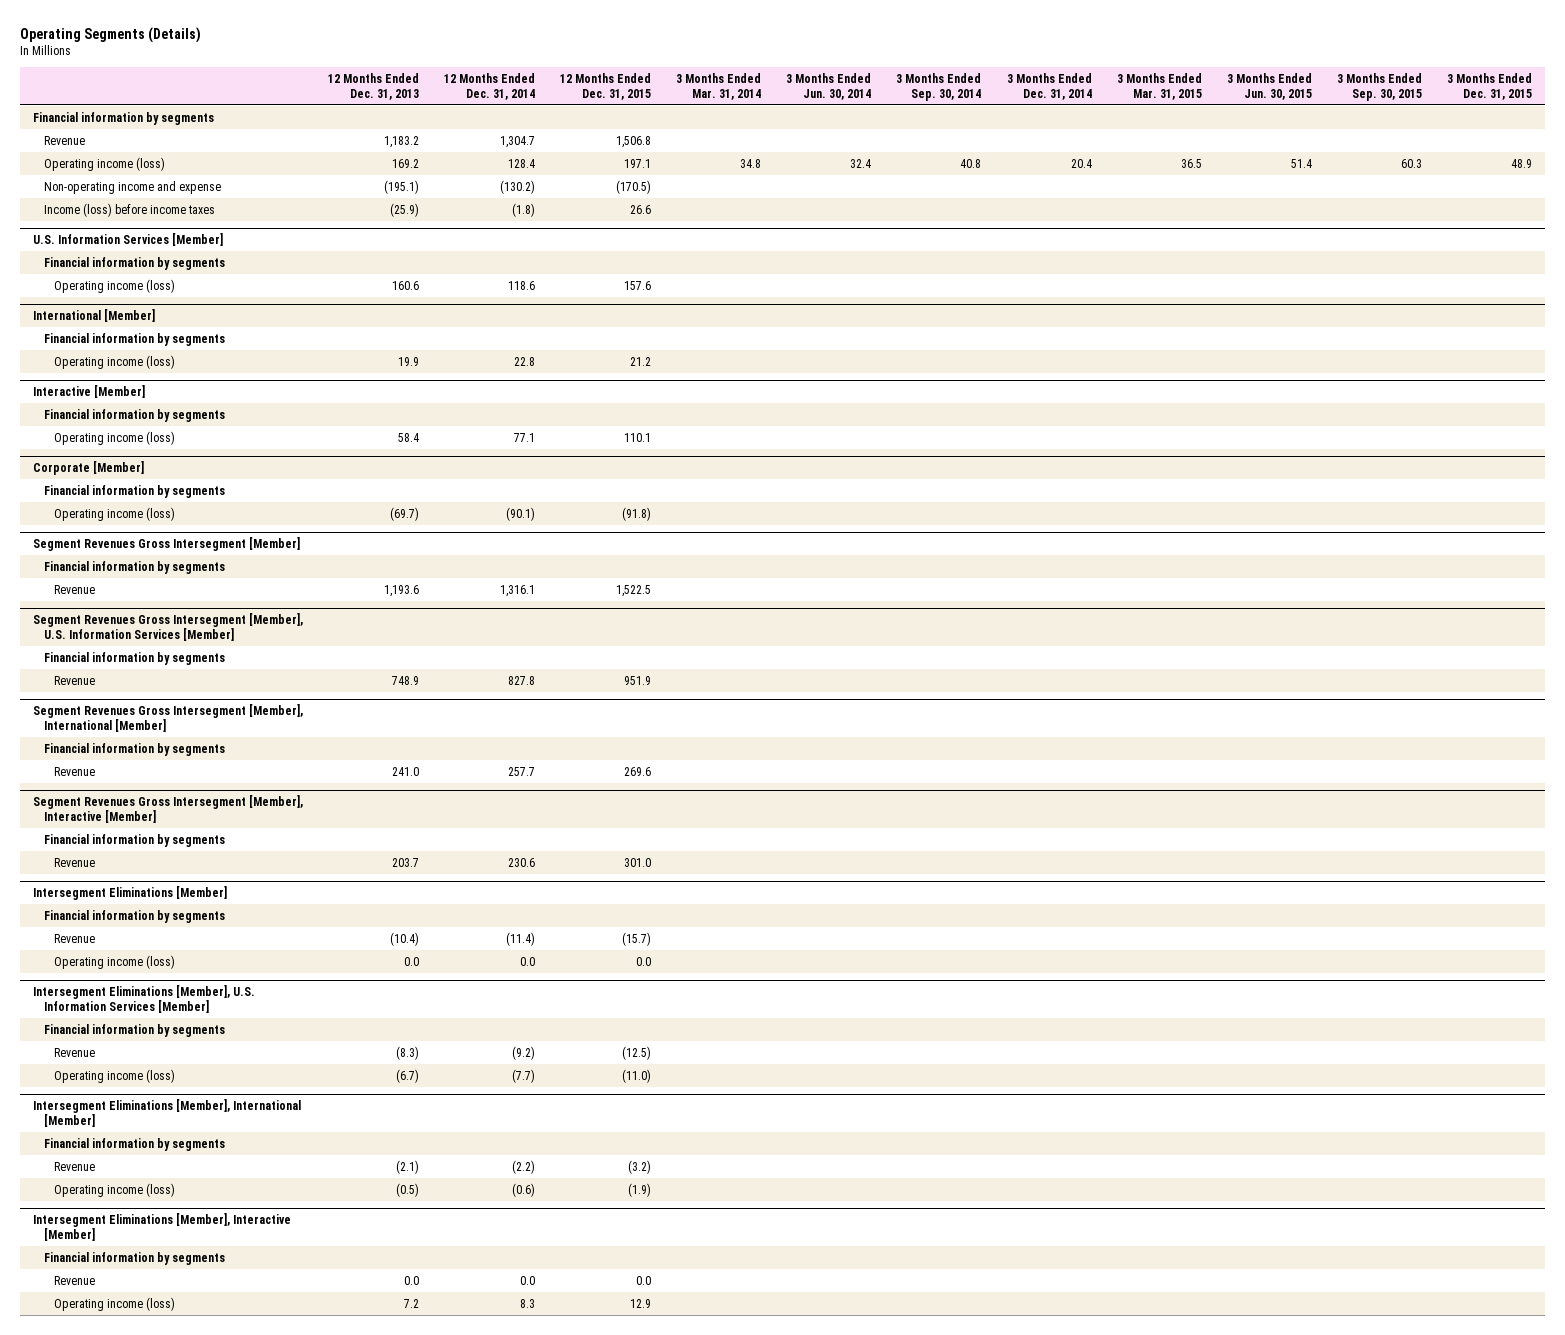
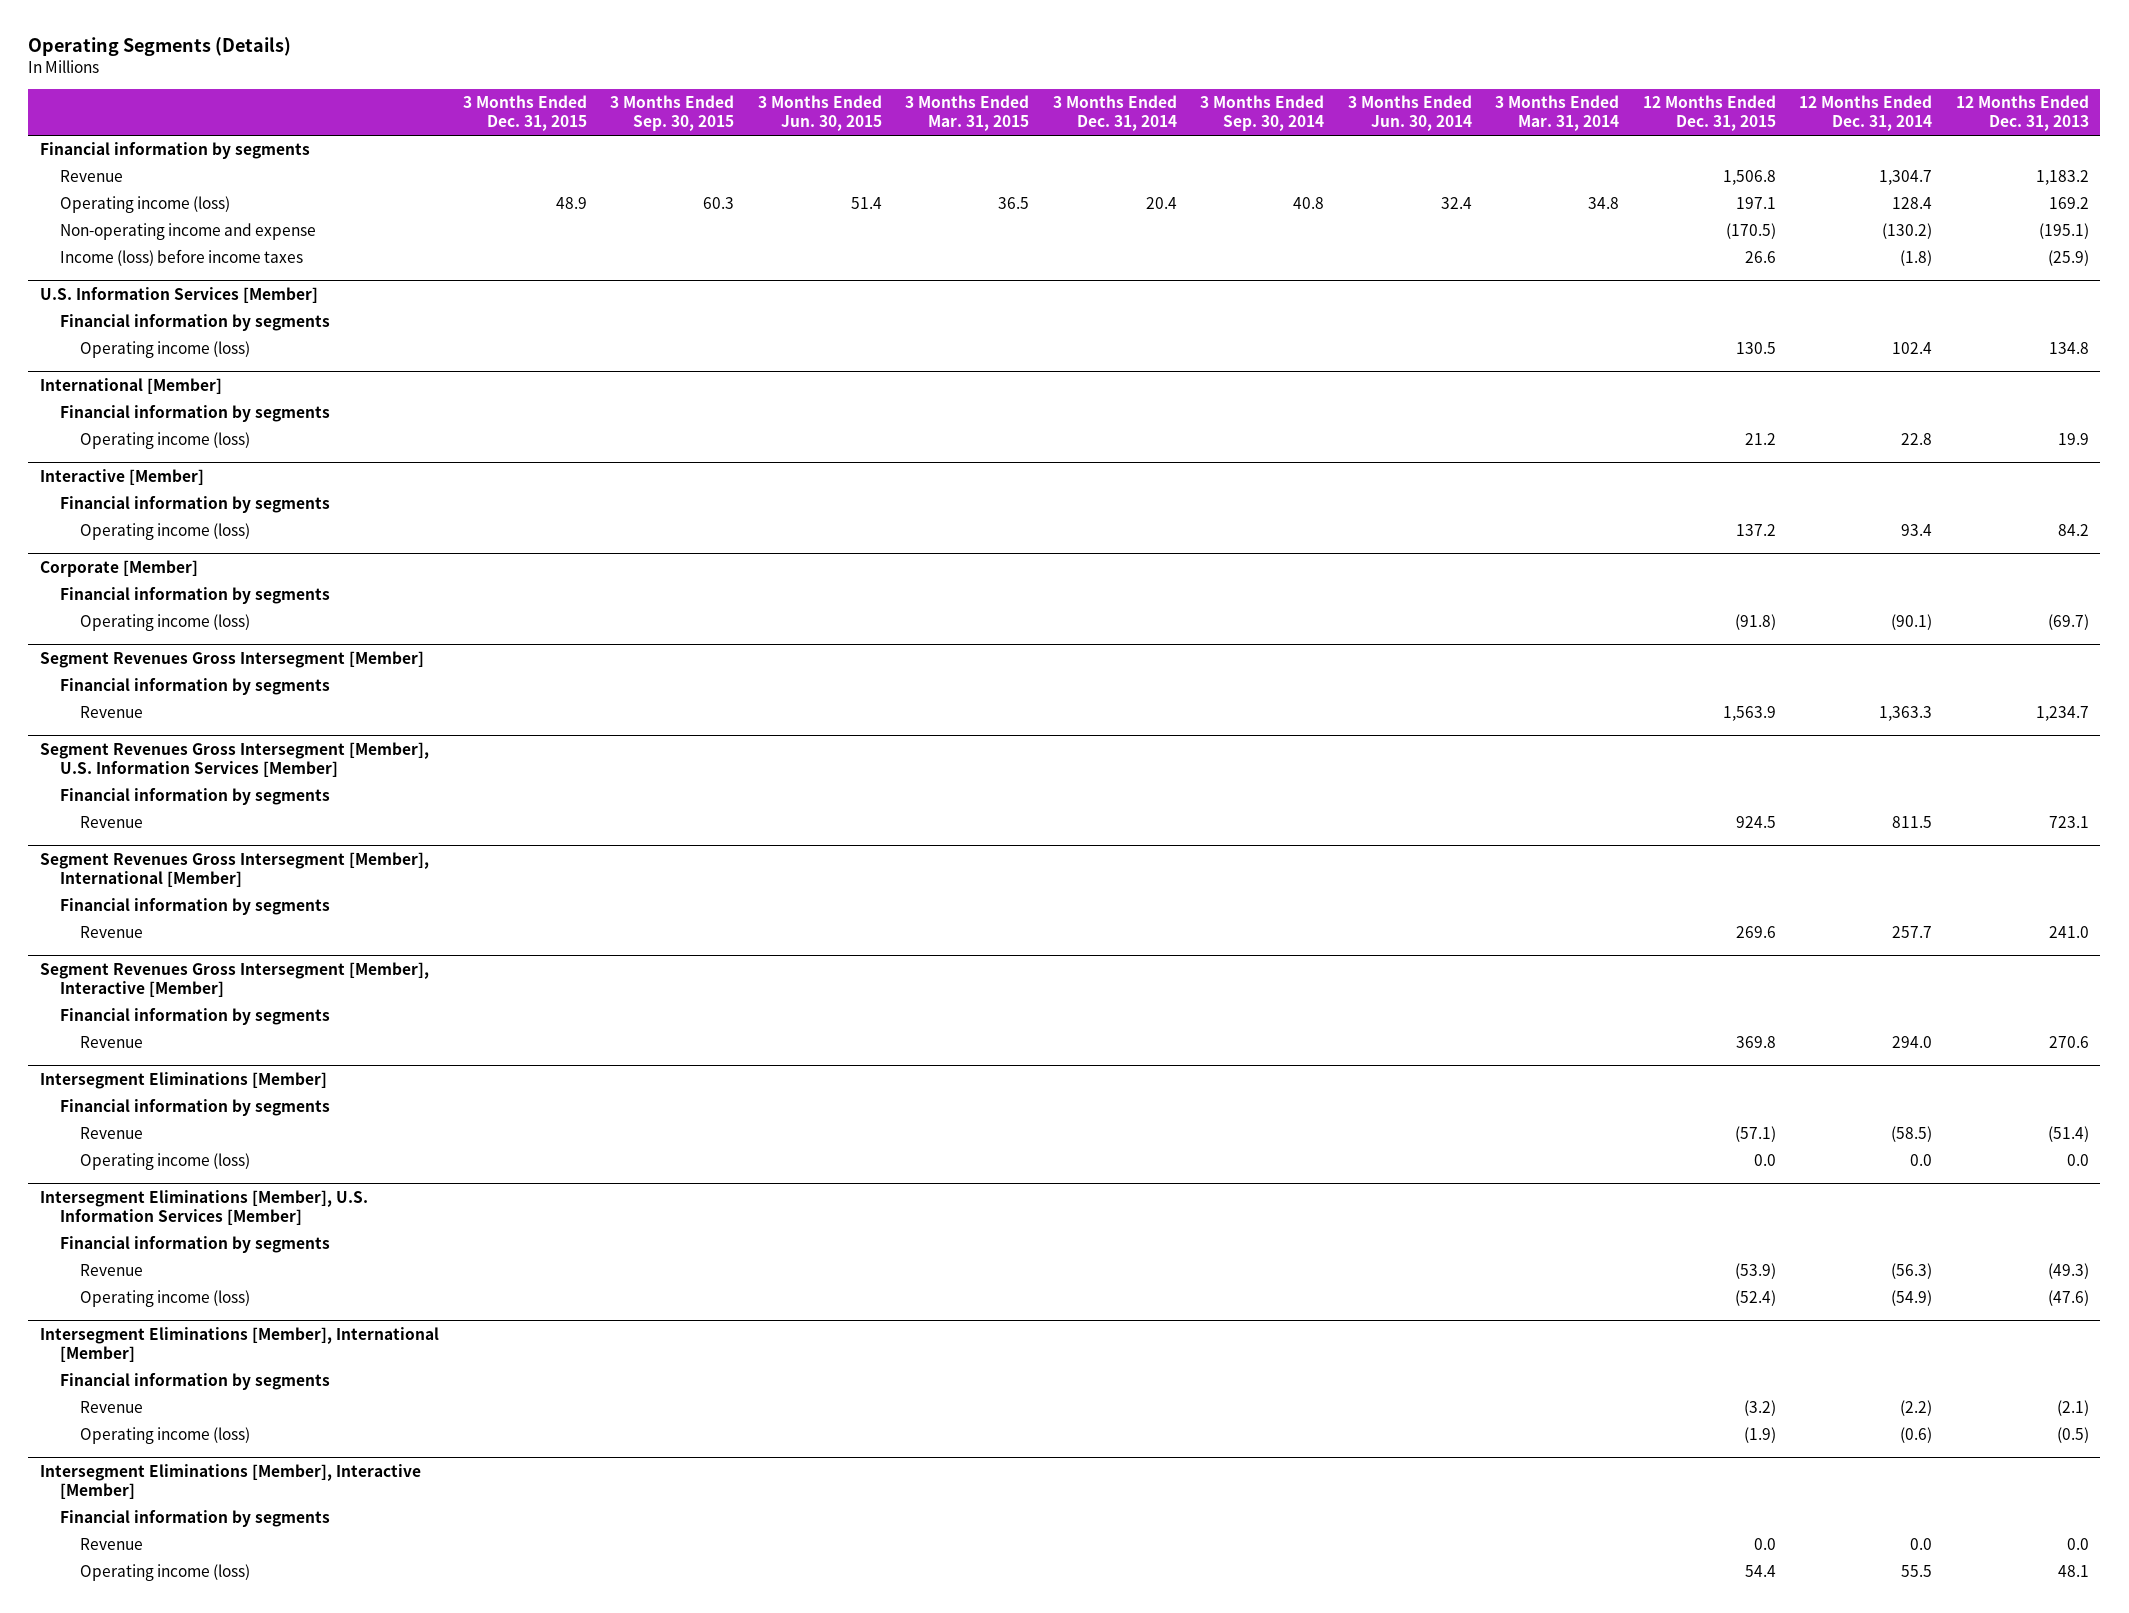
[391,280,419,290] 160.6 -> [2048,342,2089,355] 134.8
[508,280,536,290] 118.6 -> [1892,342,1933,355] 102.4
[624,280,652,290] 157.6 -> [1735,342,1776,355] 130.5
[397,432,419,442] 58.4 -> [2057,524,2089,537] 84.2
[514,432,536,442] 77.1 -> [1901,524,1933,537] 93.4
[624,432,652,442] 110.1 -> [1735,524,1776,537] 137.2
[383,584,419,597] 1,193.6 -> [2035,706,2089,722] 1,234.7
[500,584,536,597] 1,316.1 -> [1879,706,1933,722] 1,363.3
[616,584,652,597] 1,522.5 -> [1722,706,1776,722] 1,563.9
[391,675,419,685] 748.9 -> [2048,816,2089,829] 723.1
[508,675,536,685] 827.8 -> [1892,816,1933,829] 811.5
[624,675,652,685] 951.9 -> [1735,816,1776,829] 924.5
[391,857,419,867] 203.7 -> [2048,1036,2089,1049] 270.6
[508,857,536,867] 230.6 -> [1892,1036,1933,1049] 294.0
[624,857,652,867] 301.0 -> [1735,1036,1776,1049] 369.8
[389,931,419,946] (10.4) -> [2047,1126,2089,1143] (51.4)
[506,931,536,946] (11.4) -> [1891,1126,1933,1143] (58.5)
[622,931,652,946] (15.7) -> [1734,1126,1776,1143] (57.1)
[395,1045,419,1060] (8.3) -> [2047,1263,2089,1280] (49.3)
[512,1045,536,1060] (9.2) -> [1891,1263,1933,1280] (56.3)
[622,1045,652,1060] (12.5) -> [1734,1263,1776,1280] (53.9)
[395,1068,419,1083] (6.7) -> [2047,1290,2089,1307] (47.6)
[512,1068,536,1083] (7.7) -> [1891,1290,1933,1307] (54.9)
[622,1068,652,1083] (11.0) -> [1734,1290,1776,1307] (52.4)
[403,1298,419,1308] 7.2 -> [2057,1565,2089,1578] 48.1
[520,1298,536,1308] 8.3 -> [1901,1565,1933,1578] 55.5
[630,1298,652,1308] 12.9 -> [1744,1565,1776,1578] 54.4

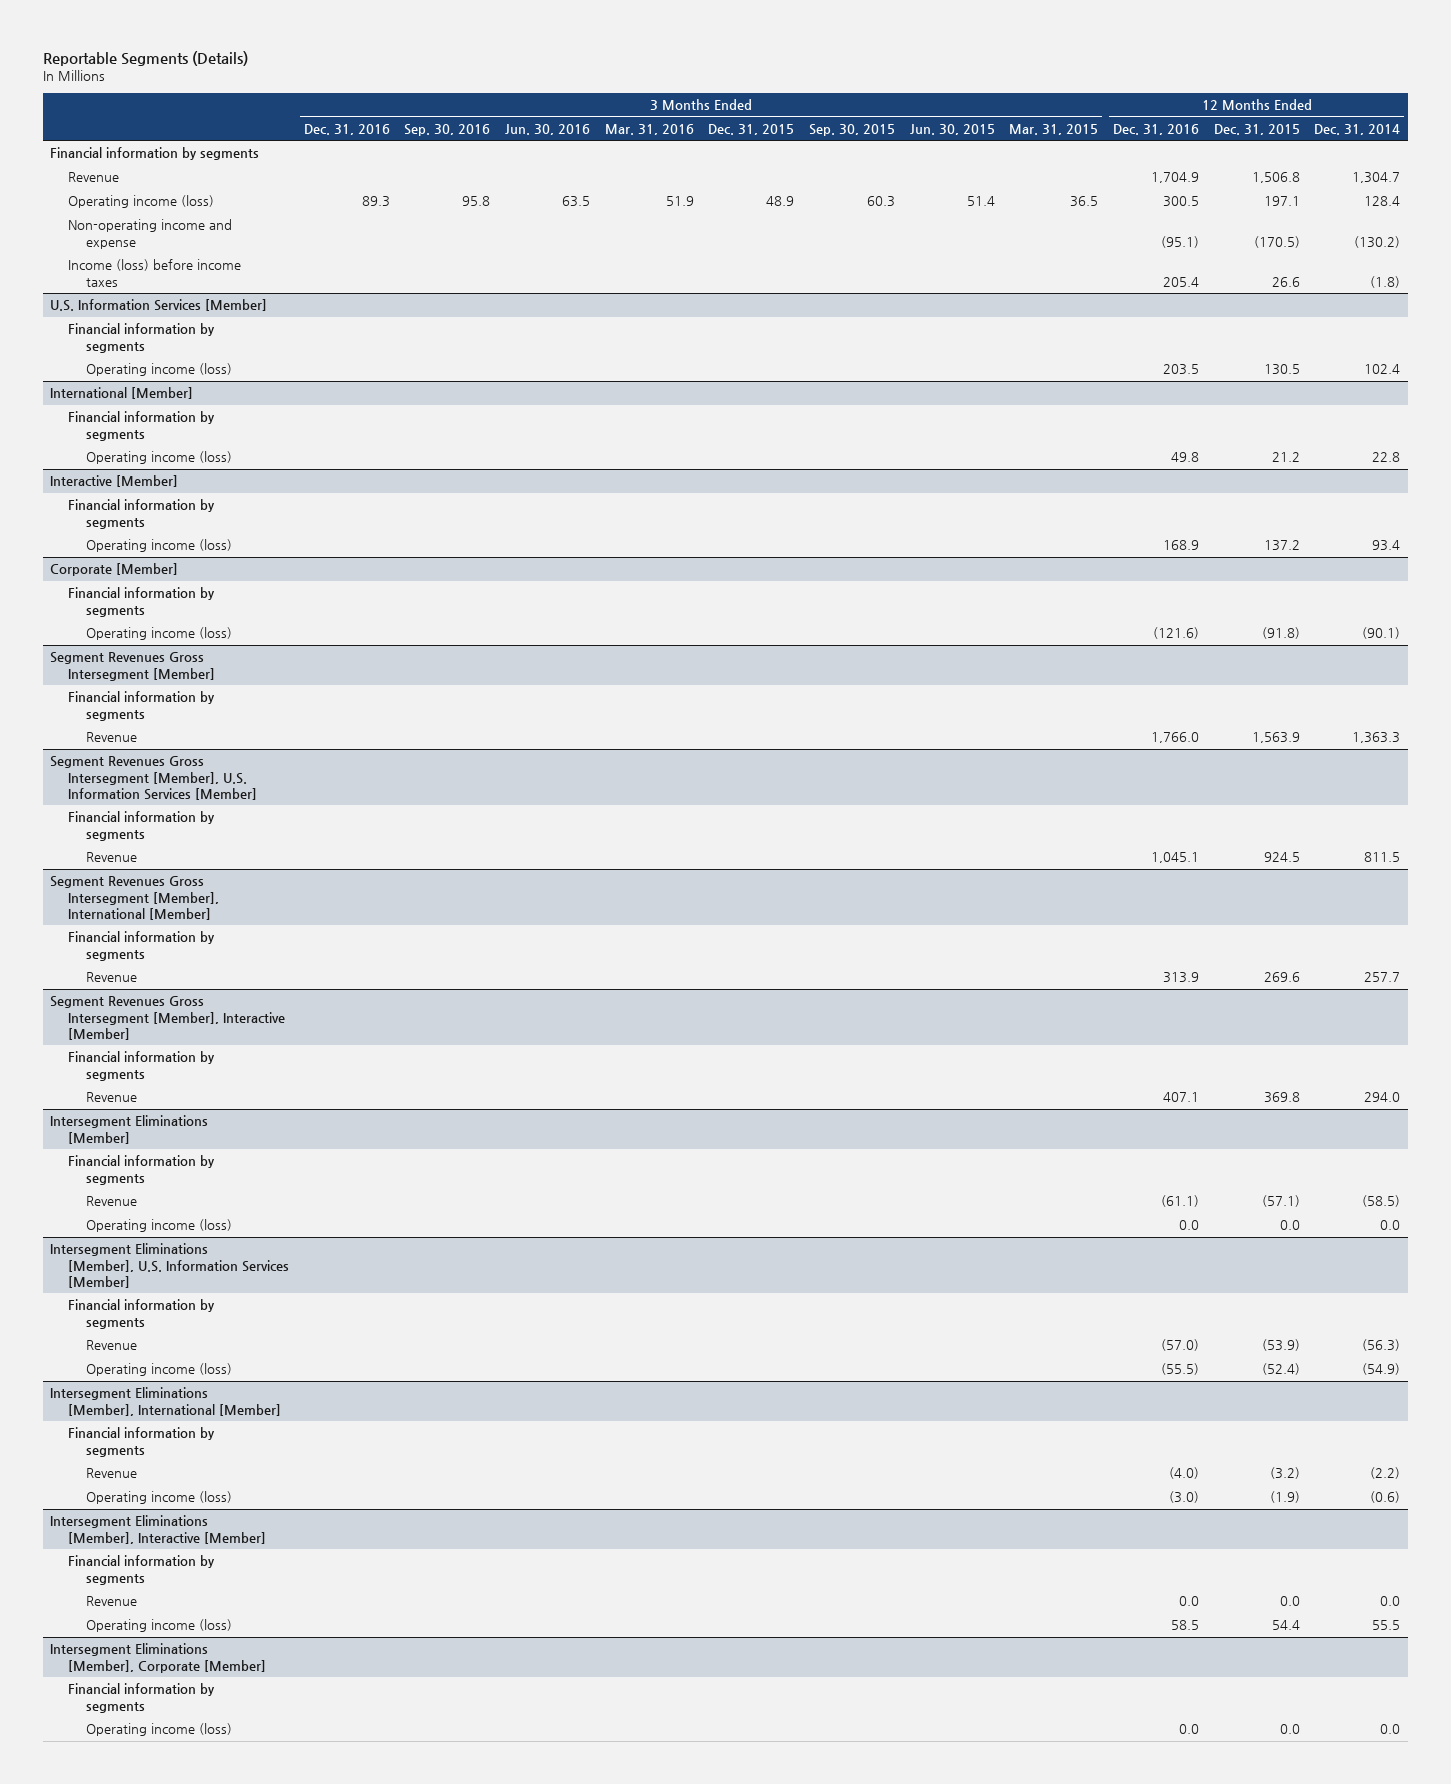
[28,37,292,57] Operating Segments (Details) -> [43,50,249,66] Reportable Segments (Details)
[1052,94,1177,132] 3 Months Ended Dec. 31, 2014 -> none
[1200,94,1325,132] 3 Months Ended Sep. 30, 2014 -> none
[1347,94,1472,132] 3 Months Ended Jun. 30, 2014 -> none
[1495,94,1620,132] 3 Months Ended Mar. 31, 2014 -> none
[1955,94,2089,132] 12 Months Ended Dec. 31, 2013 -> none
none -> [303,124,390,136] Dec. 31, 2016
none -> [404,124,491,137] Sep. 30, 2016
none -> [504,124,590,136] Jun. 30, 2016
none -> [604,124,694,136] Mar. 31, 2016
none -> [1113,124,1200,136] Dec. 31, 2016
none -> [50,1643,266,1673] Intersegment Eliminations [Member], Corporate [Member]
none -> [67,1683,215,1713] Financial information by segments
none -> [85,1723,232,1737] Operating income (loss)

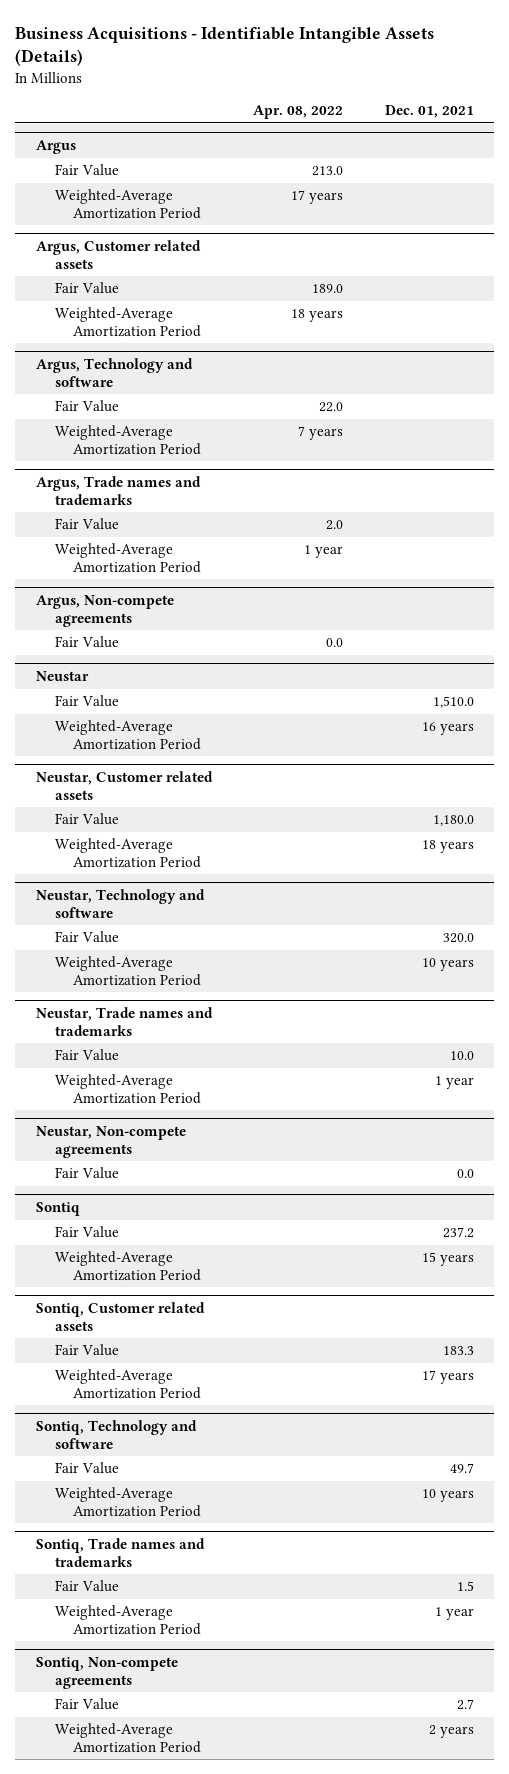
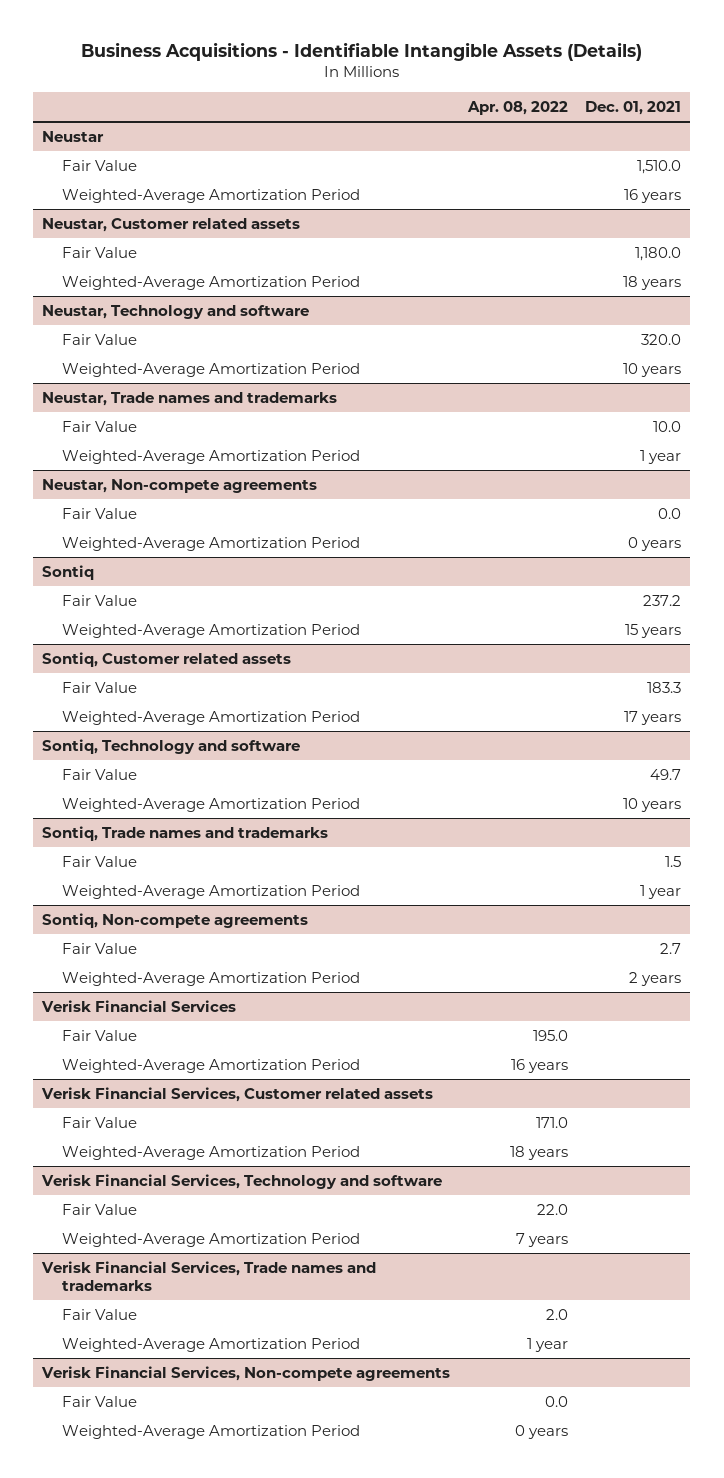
[35,140,76,155] Argus -> none
[54,164,119,177] Fair Value -> none
[54,189,202,219] Weighted-Average Amortization Period -> none
[35,240,201,269] Argus, Customer related assets -> none
[54,282,119,295] Fair Value -> none
[54,307,202,337] Weighted-Average Amortization Period -> none
[35,358,193,387] Argus, Technology and software -> none
[54,400,119,413] Fair Value -> none
[54,425,202,455] Weighted-Average Amortization Period -> none
[35,476,201,505] Argus, Trade names and trademarks -> none
[54,518,119,531] Fair Value -> none
[54,543,202,573] Weighted-Average Amortization Period -> none
[35,595,174,627] Argus, Non-compete agreements -> none
[54,636,119,649] Fair Value -> none
none -> [61,536,360,551] Weighted-Average Amortization Period
none -> [41,999,237,1012] Verisk Financial Services
none -> [61,1029,137,1041] Fair Value
none -> [61,1058,360,1073] Weighted-Average Amortization Period
none -> [41,1086,434,1102] Verisk Financial Services, Customer related assets
none -> [61,1116,137,1128] Fair Value
none -> [61,1145,360,1160] Weighted-Average Amortization Period
none -> [41,1173,443,1189] Verisk Financial Services, Technology and software
none -> [61,1203,137,1215] Fair Value
none -> [61,1232,360,1247] Weighted-Average Amortization Period
none -> [41,1260,377,1291] Verisk Financial Services, Trade names and trademarks
none -> [61,1308,137,1320] Fair Value
none -> [61,1337,360,1352] Weighted-Average Amortization Period
none -> [41,1365,451,1381] Verisk Financial Services, Non-compete agreements
none -> [61,1395,137,1407] Fair Value
none -> [61,1424,360,1439] Weighted-Average Amortization Period

